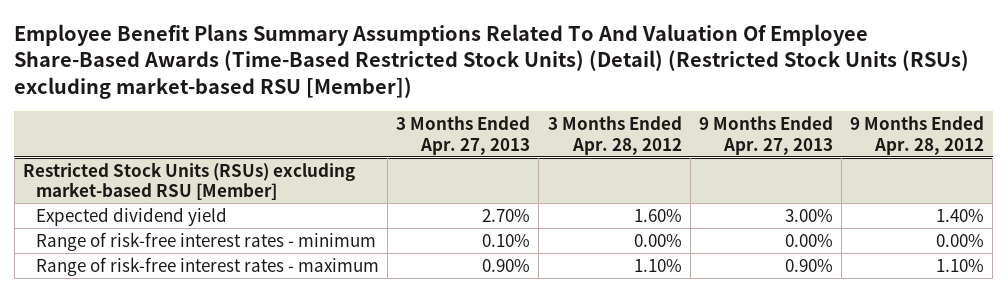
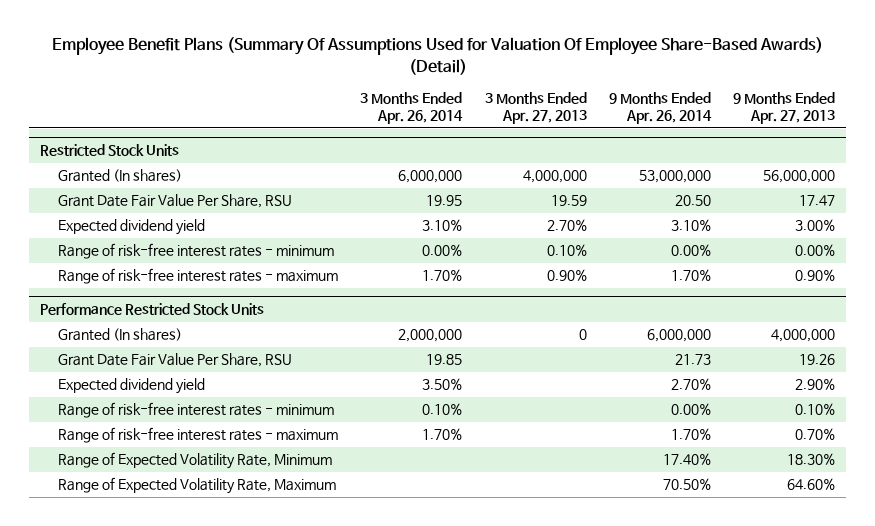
[14,23,970,100] Employee Benefit Plans Summary Assumptions Related To And Valuation Of Employee Share-Based Awards (Time-Based Restricted Stock Units) (Detail) (Restricted Stock Units (RSUs) excluding market-based RSU [Member]) -> [51,37,823,75] Employee Benefit Plans (Summary Of Assumptions Used for Valuation Of Employee Share-Based Awards) (Detail)
[547,116,682,155] 3 Months Ended Apr. 28, 2012 -> none
[849,116,984,155] 9 Months Ended Apr. 28, 2012 -> none
none -> [360,91,464,124] 3 Months Ended Apr. 26, 2014
none -> [608,91,712,124] 9 Months Ended Apr. 26, 2014
[22,161,355,201] Restricted Stock Units (RSUs) excluding market-based RSU [Member] -> none
none -> [40,144,180,157] Restricted Stock Units
none -> [58,169,183,183] Granted (In shares)
none -> [58,194,293,209] Grant Date Fair Value Per Share, RSU
none -> [40,303,265,316] Performance Restricted Stock Units
none -> [58,328,183,342] Granted (In shares)
none -> [58,353,293,368] Grant Date Fair Value Per Share, RSU
none -> [58,378,206,395] Expected dividend yield
none -> [58,402,335,419] Range of risk-free interest rates - minimum
none -> [58,427,339,444] Range of risk-free interest rates - maximum
none -> [58,452,333,470] Range of Expected Volatility Rate, Minimum
none -> [58,477,337,495] Range of Expected Volatility Rate, Maximum

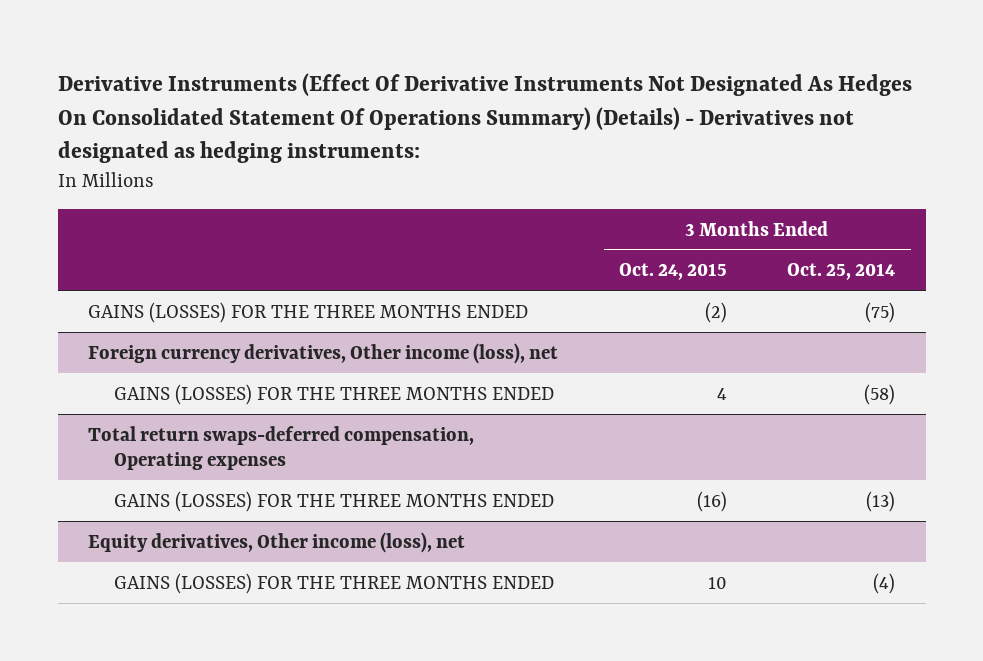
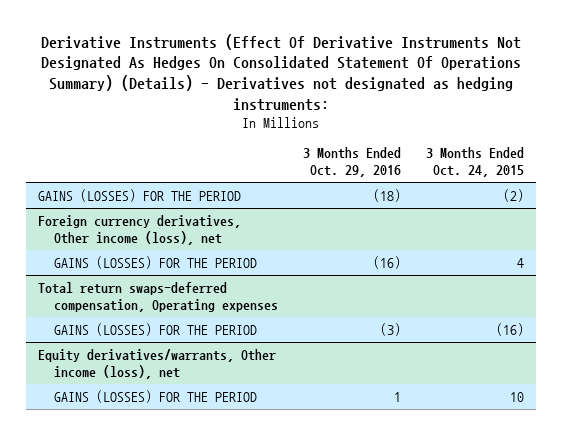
[787,263,896,281] Oct. 25, 2014 -> none
none -> [302,147,401,178] 3 Months Ended Oct. 29, 2016
[88,301,529,323] GAINS (LOSSES) FOR THE THREE MONTHS ENDED -> [38,188,242,202] GAINS (LOSSES) FOR THE PERIOD
[114,383,555,405] GAINS (LOSSES) FOR THE THREE MONTHS ENDED -> [53,255,257,269] GAINS (LOSSES) FOR THE PERIOD
[114,490,555,512] GAINS (LOSSES) FOR THE THREE MONTHS ENDED -> [53,322,257,336] GAINS (LOSSES) FOR THE PERIOD
[88,531,466,553] Equity derivatives, Other income (loss), net -> [38,348,277,379] Equity derivatives/warrants, Other income (loss), net
[114,572,555,594] GAINS (LOSSES) FOR THE THREE MONTHS ENDED -> [53,389,257,403] GAINS (LOSSES) FOR THE PERIOD

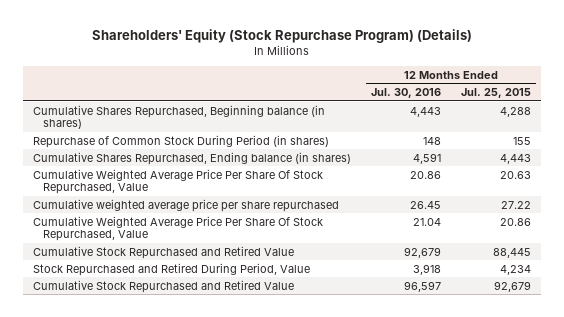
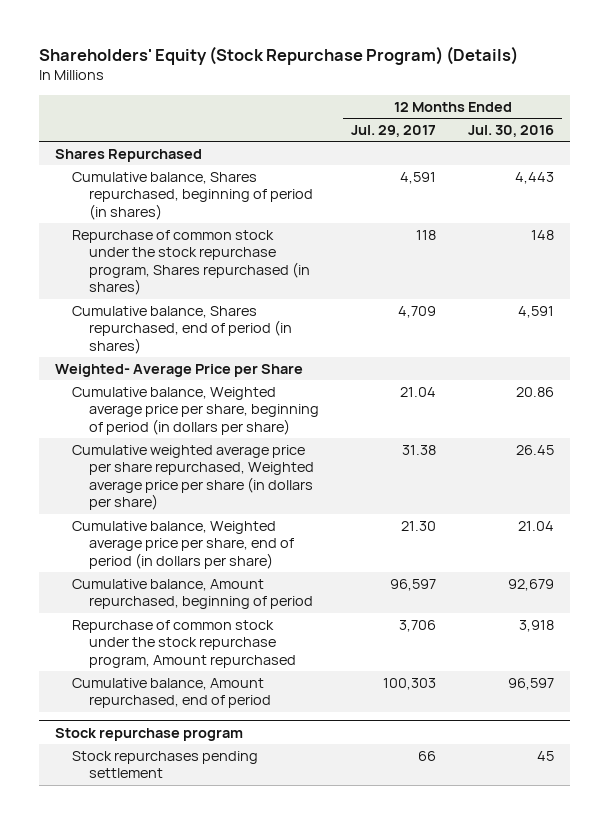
[461,88,532,99] Jul. 25, 2015 -> none
none -> [351,124,437,137] Jul. 29, 2017
none -> [54,148,202,162] Shares Repurchased
[33,104,326,130] Cumulative Shares Repurchased, Beginning balance (in shares) -> [72,171,314,220] Cumulative balance, Shares repurchased, beginning of period (in shares)
[33,134,330,148] Repurchase of Common Stock During Period (in shares) -> [72,229,311,296] Repurchase of common stock under the stock repurchase program, Shares repurchased (in shares)
[33,151,352,165] Cumulative Shares Repurchased, Ending balance (in shares) -> [72,305,293,354] Cumulative balance, Shares repurchased, end of period (in shares)
none -> [54,363,303,377] Weighted- Average Price per Share
[33,168,324,195] Cumulative Weighted Average Price Per Share Of Stock Repurchased, Value -> [72,386,320,435] Cumulative balance, Weighted average price per share, beginning of period (in dollars per share)
[33,198,340,212] Cumulative weighted average price per share repurchased -> [72,444,315,511] Cumulative weighted average price per share repurchased, Weighted average price per share (in dollars per share)
[33,215,324,242] Cumulative Weighted Average Price Per Share Of Stock Repurchased, Value -> [72,520,295,569] Cumulative balance, Weighted average price per share, end of period (in dollars per share)
[33,245,295,259] Cumulative Stock Repurchased and Retired Value -> [72,578,314,610] Cumulative balance, Amount repurchased, beginning of period
[33,262,311,276] Stock Repurchased and Retired During Period, Value -> [72,619,297,668] Repurchase of common stock under the stock repurchase program, Amount repurchased
[33,279,295,293] Cumulative Stock Repurchased and Retired Value -> [72,677,272,709] Cumulative balance, Amount repurchased, end of period
none -> [54,727,243,741] Stock repurchase program
none -> [72,750,259,779] Stock repurchases pending settlement

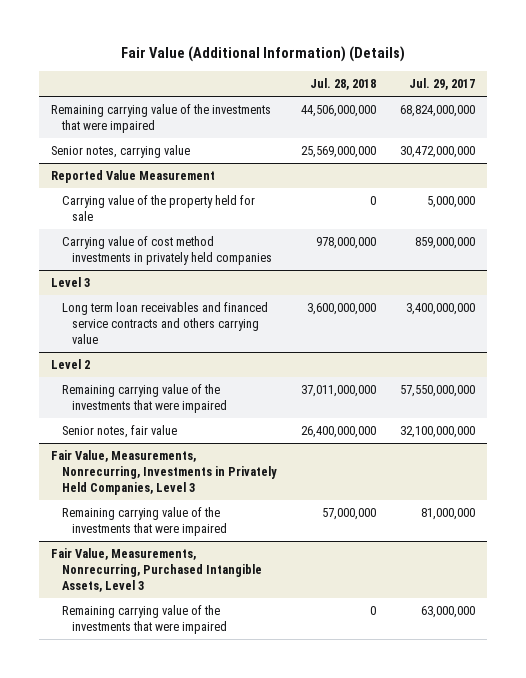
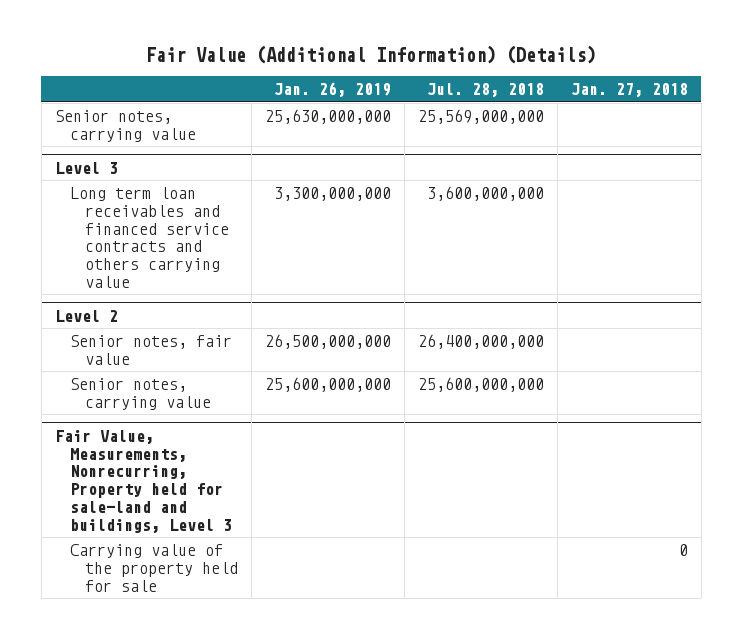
[408,78,475,91] Jul. 29, 2017 -> none
none -> [274,82,392,98] Jan. 26, 2019
none -> [570,83,688,98] Jan. 27, 2018
[50,103,271,134] Remaining carrying value of the investments that were impaired -> none
[50,169,215,183] Reported Value Measurement -> none
[61,194,255,222] Carrying value of the property held for sale -> none
[61,235,273,266] Carrying value of cost method investments in privately held companies -> none
[61,383,228,414] Remaining carrying value of the investments that were impaired -> none
[50,449,277,496] Fair Value, Measurements, Nonrecurring, Investments in Privately Held Companies, Level 3 -> none
[61,506,228,537] Remaining carrying value of the investments that were impaired -> none
[50,547,262,593] Fair Value, Measurements, Nonrecurring, Purchased Intangible Assets, Level 3 -> none
[61,604,228,635] Remaining carrying value of the investments that were impaired -> none
none -> [69,378,212,410] Senior notes, carrying value
none -> [54,429,232,533] Fair Value, Measurements, Nonrecurring, Property held for sale-land and buildings, Level 3
none -> [69,544,239,592] Carrying value of the property held for sale

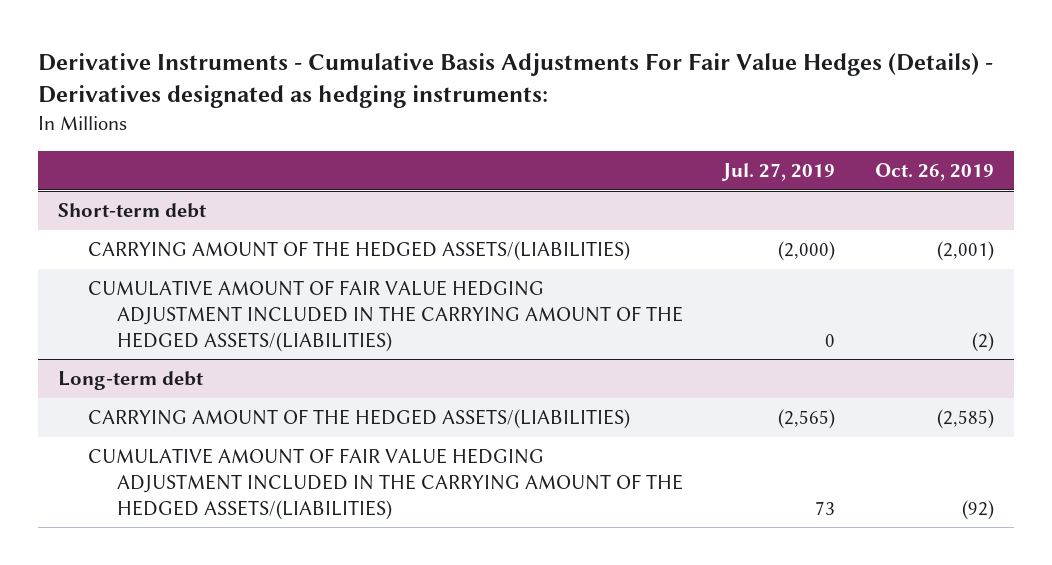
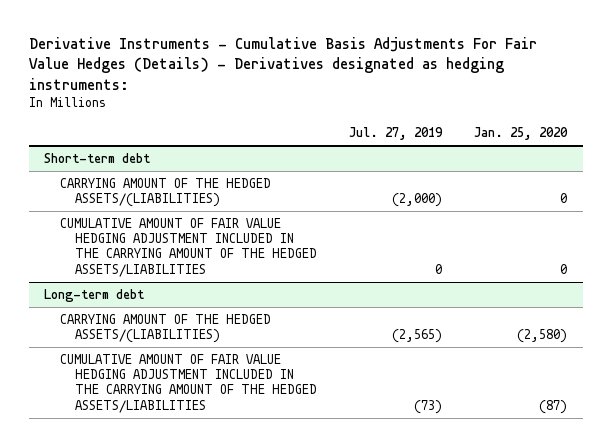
[875,162,995,181] Oct. 26, 2019 -> none
none -> [473,127,568,141] Jan. 25, 2020
[87,280,684,352] CUMULATIVE AMOUNT OF FAIR VALUE HEDGING ADJUSTMENT INCLUDED IN THE CARRYING AMOUNT OF THE HEDGED ASSETS/(LIABILITIES) -> [59,217,318,277] CUMULATIVE AMOUNT OF FAIR VALUE HEDGING ADJUSTMENT INCLUDED IN THE CARRYING AMOUNT OF THE HEDGED ASSETS/LIABILITIES
[87,448,684,520] CUMULATIVE AMOUNT OF FAIR VALUE HEDGING ADJUSTMENT INCLUDED IN THE CARRYING AMOUNT OF THE HEDGED ASSETS/(LIABILITIES) -> [59,353,318,413] CUMULATIVE AMOUNT OF FAIR VALUE HEDGING ADJUSTMENT INCLUDED IN THE CARRYING AMOUNT OF THE HEDGED ASSETS/LIABILITIES
[815,500,836,515] 73 -> [414,399,443,414] (73)

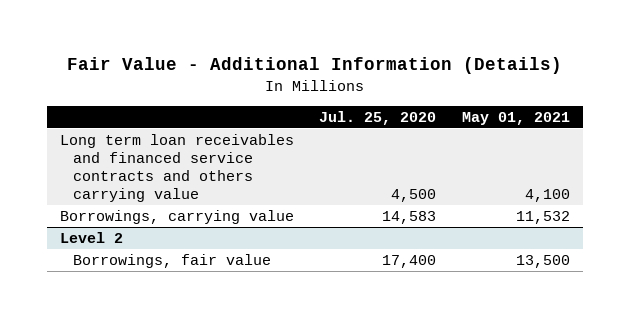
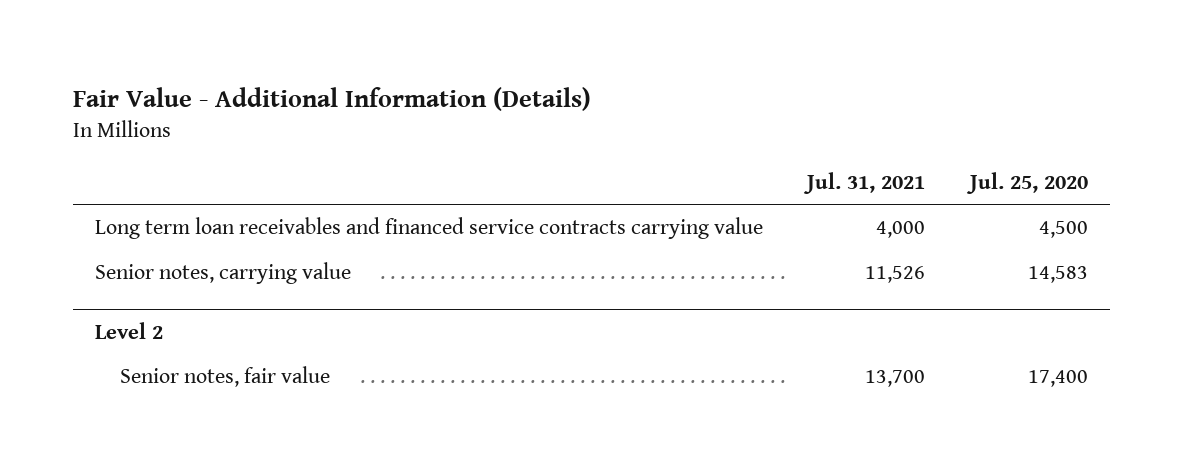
[462,111,571,125] May 01, 2021 -> none
none -> [803,171,926,194] Jul. 31, 2021
[59,134,294,203] Long term loan receivables and financed service contracts and others carrying value -> [94,217,763,240] Long term loan receivables and financed service contracts carrying value
[59,210,294,225] Borrowings, carrying value -> [94,262,351,285] Senior notes, carrying value
[72,254,271,269] Borrowings, fair value -> [119,366,330,388] Senior notes, fair value

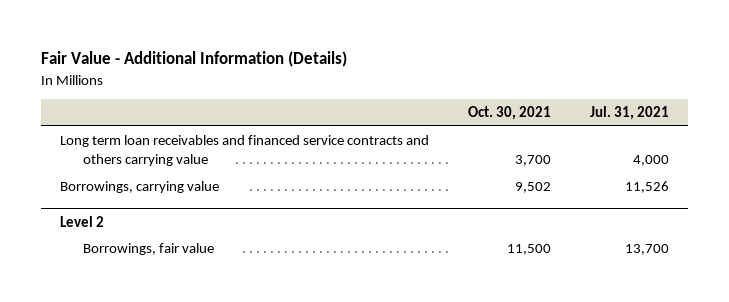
[965,171,1088,194] Jul. 25, 2020 -> none
none -> [468,106,552,121] Oct. 30, 2021
[94,217,763,240] Long term loan receivables and financed service contracts carrying value -> [60,135,430,167] Long term loan receivables and financed service contracts and others carrying value
[94,262,351,285] Senior notes, carrying value -> [60,181,220,194] Borrowings, carrying value
[119,366,330,388] Senior notes, fair value -> [83,243,215,256] Borrowings, fair value

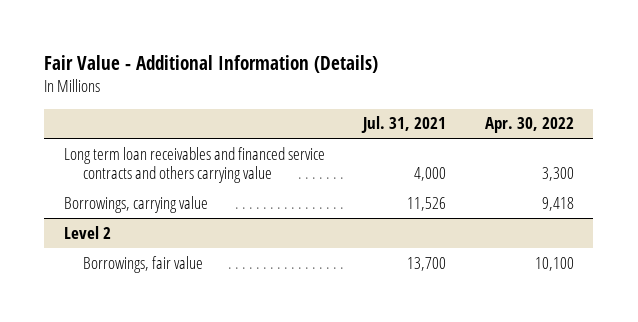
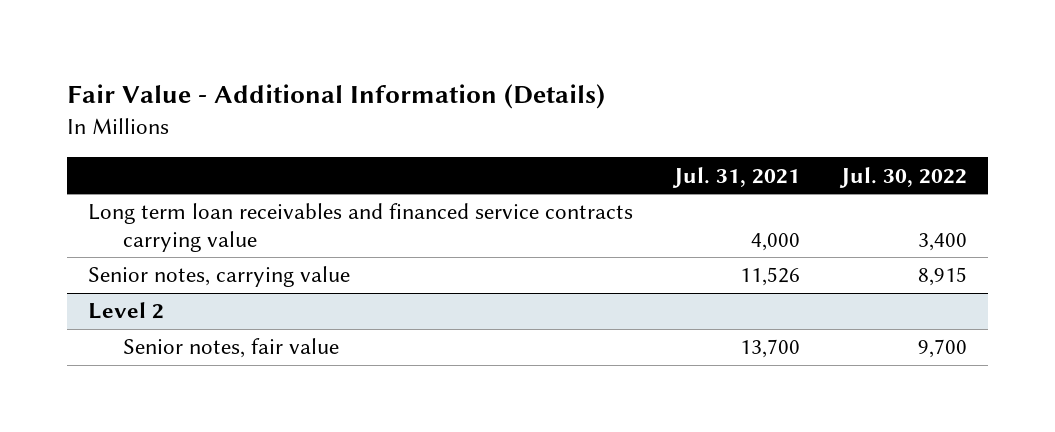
[485,117,575,134] Apr. 30, 2022 -> none
none -> [839,166,968,188] Jul. 30, 2022
[63,146,325,184] Long term loan receivables and financed service contracts and others carrying value -> [88,203,634,252] Long term loan receivables and financed service contracts carrying value
[63,195,208,213] Borrowings, carrying value -> [88,266,351,288] Senior notes, carrying value
[83,255,204,273] Borrowings, fair value -> [123,338,340,359] Senior notes, fair value

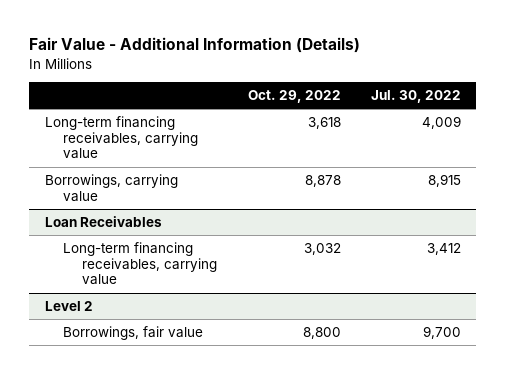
[672,166,801,188] Jul. 31, 2021 -> none
none -> [247,90,341,104] Oct. 29, 2022
[88,203,634,252] Long term loan receivables and financed service contracts carrying value -> none
none -> [44,116,199,160] Long-term financing receivables, carrying value
[88,266,351,288] Senior notes, carrying value -> [44,174,178,202] Borrowings, carrying value
none -> [44,216,162,228] Loan Receivables
none -> [63,242,218,286] Long-term financing receivables, carrying value
[123,338,340,359] Senior notes, fair value -> [63,326,204,341] Borrowings, fair value

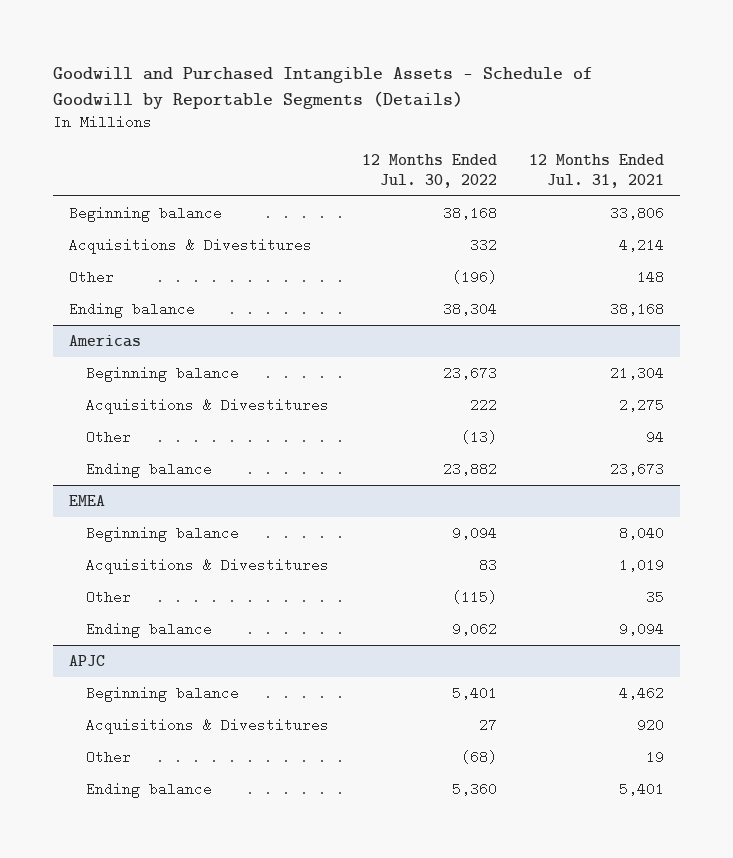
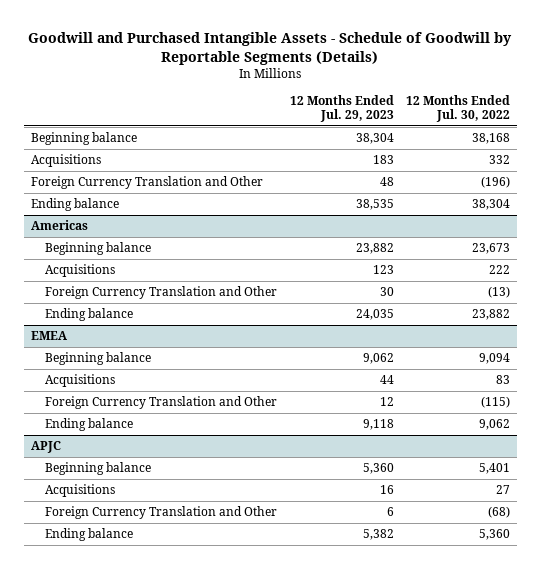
[529,153,665,189] 12 Months Ended Jul. 31, 2021 -> none
none -> [289,95,394,123] 12 Months Ended Jul. 29, 2023
[69,237,313,254] Acquisitions & Divestitures -> [30,154,101,168] Acquisitions
[69,269,115,284] Other -> [30,176,263,190] Foreign Currency Translation and Other
[86,397,330,414] Acquisitions & Divestitures -> [45,264,116,278] Acquisitions
[86,429,132,444] Other -> [45,286,278,300] Foreign Currency Translation and Other
[86,557,330,574] Acquisitions & Divestitures -> [45,374,116,388] Acquisitions
[86,589,132,604] Other -> [45,396,278,410] Foreign Currency Translation and Other
[86,717,330,734] Acquisitions & Divestitures -> [45,484,116,498] Acquisitions
[86,749,132,764] Other -> [45,506,278,520] Foreign Currency Translation and Other

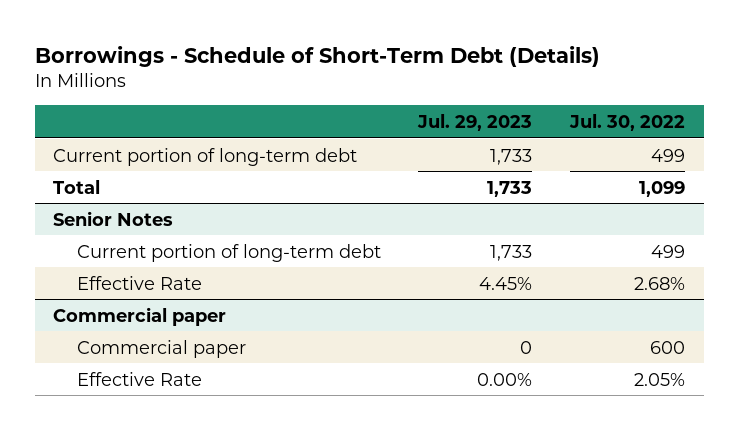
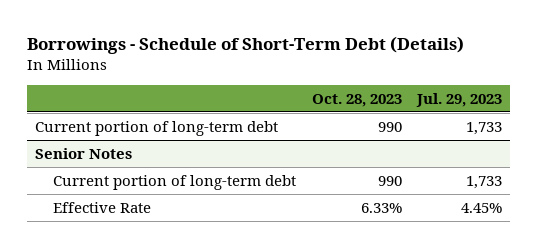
[569,113,686,131] Jul. 30, 2022 -> none
none -> [311,93,402,107] Oct. 28, 2023
[53,179,101,194] Total -> none
[53,306,227,326] Commercial paper -> none
[76,339,246,358] Commercial paper -> none
[76,371,202,386] Effective Rate -> none

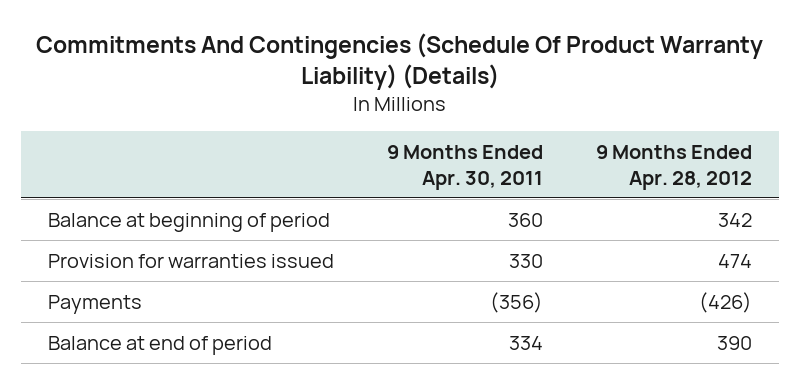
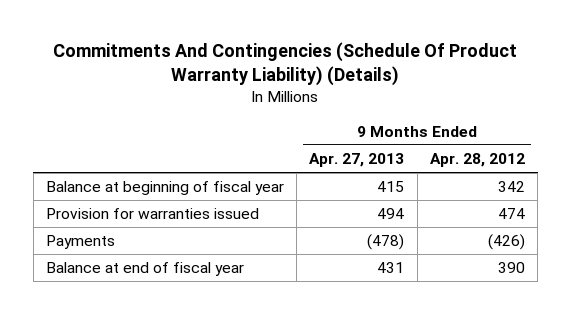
[387,145,544,190] 9 Months Ended Apr. 30, 2011 -> none
none -> [309,153,405,168] Apr. 27, 2013
[48,212,331,232] Balance at beginning of period -> [45,181,284,196] Balance at beginning of fiscal year
[48,335,273,355] Balance at end of period -> [45,262,244,277] Balance at end of fiscal year

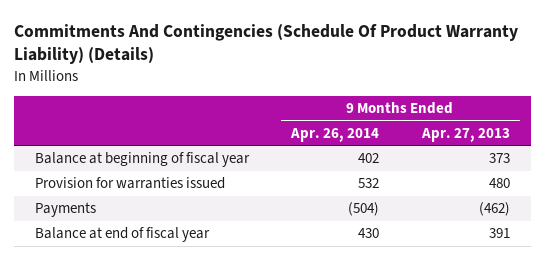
[430,153,526,168] Apr. 28, 2012 -> none
none -> [290,127,380,142] Apr. 26, 2014
[377,181,405,193] 415 -> [488,153,510,164] 373
[377,208,405,220] 494 -> [488,178,510,189] 480
[367,234,405,251] (478) -> [478,202,510,217] (462)
[377,262,405,274] 431 -> [488,228,510,239] 391

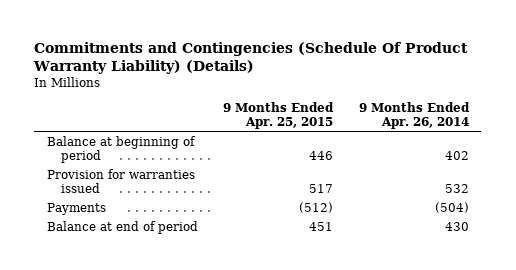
[13,24,518,65] Commitments And Contingencies (Schedule Of Product Warranty Liability) (Details) -> [33,41,469,74] Commitments and Contingencies (Schedule Of Product Warranty Liability) (Details)
[420,127,510,142] Apr. 27, 2013 -> none
none -> [223,102,335,130] 9 Months Ended Apr. 25, 2015
[34,152,250,168] Balance at beginning of fiscal year -> [46,135,196,163] Balance at beginning of period
[34,227,210,243] Balance at end of fiscal year -> [46,220,198,234] Balance at end of period

